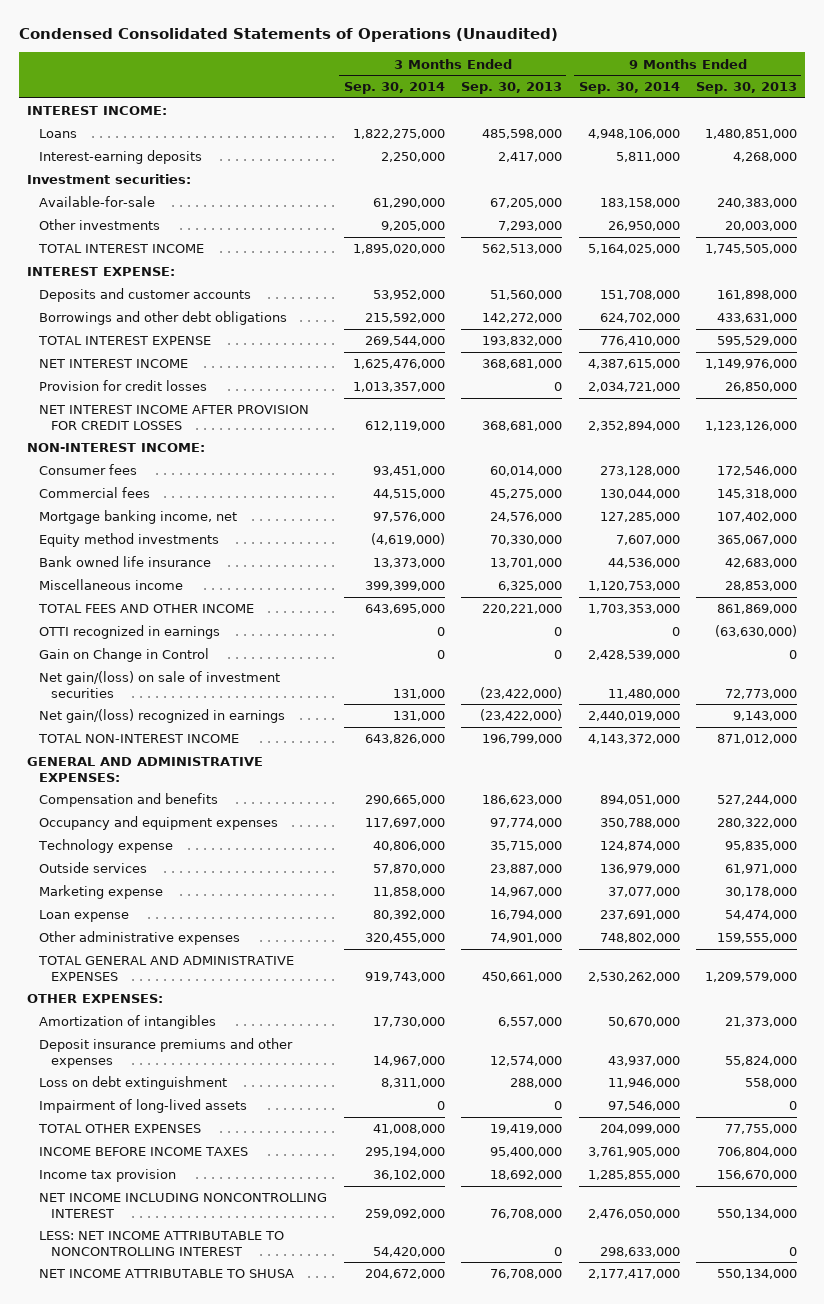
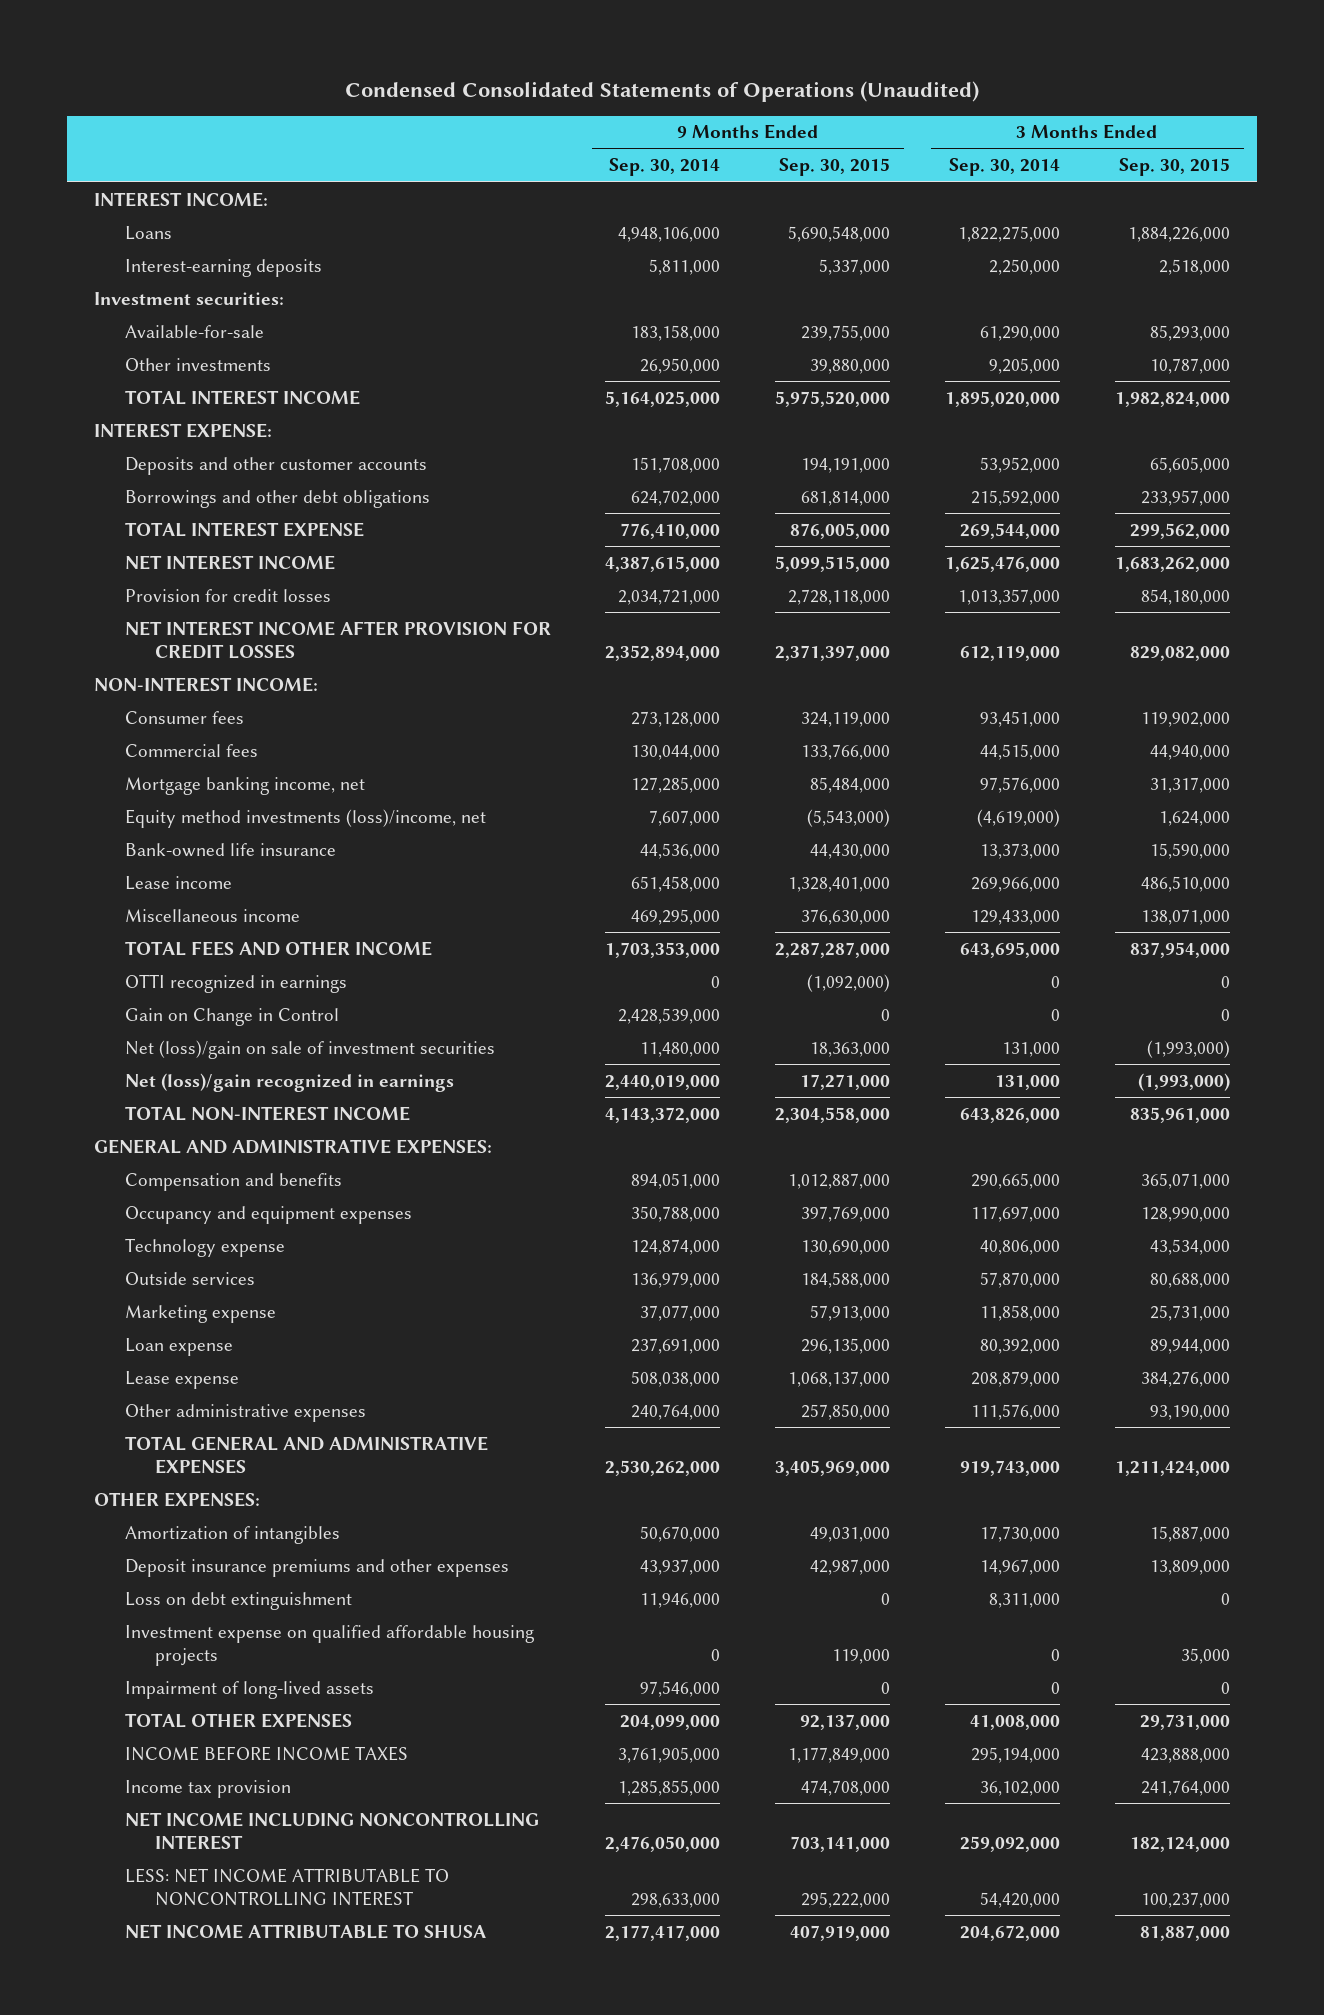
[461,82,563,95] Sep. 30, 2013 -> none
[696,82,798,95] Sep. 30, 2013 -> none
none -> [779,158,891,177] Sep. 30, 2015
none -> [1118,158,1230,177] Sep. 30, 2015
[39,288,252,303] Deposits and customer accounts -> [124,456,427,475] Deposits and other customer accounts
[39,533,220,548] Equity method investments -> [124,808,486,828] Equity method investments (loss)/income, net
[39,556,212,568] Bank owned life insurance -> [124,842,336,857] Bank-owned life insurance
none -> [124,875,232,890] Lease income
[364,581,445,592] 399,399,000 -> [971,909,1061,925] 129,433,000
[587,581,680,592] 1,120,753,000 -> [631,908,721,925] 469,295,000
[39,671,281,698] Net gain/(loss) on sale of investment securities -> [124,1039,495,1059] Net (loss)/gain on sale of investment securities
[39,709,286,724] Net gain/(loss) recognized in earnings -> [124,1072,454,1092] Net (loss)/gain recognized in earnings
none -> [124,1370,239,1389] Lease expense
[364,933,445,944] 320,455,000 -> [971,1403,1061,1420] 111,576,000
[599,933,680,944] 748,802,000 -> [631,1403,721,1420] 240,764,000
none -> [124,1624,534,1667] Investment expense on qualified affordable housing projects

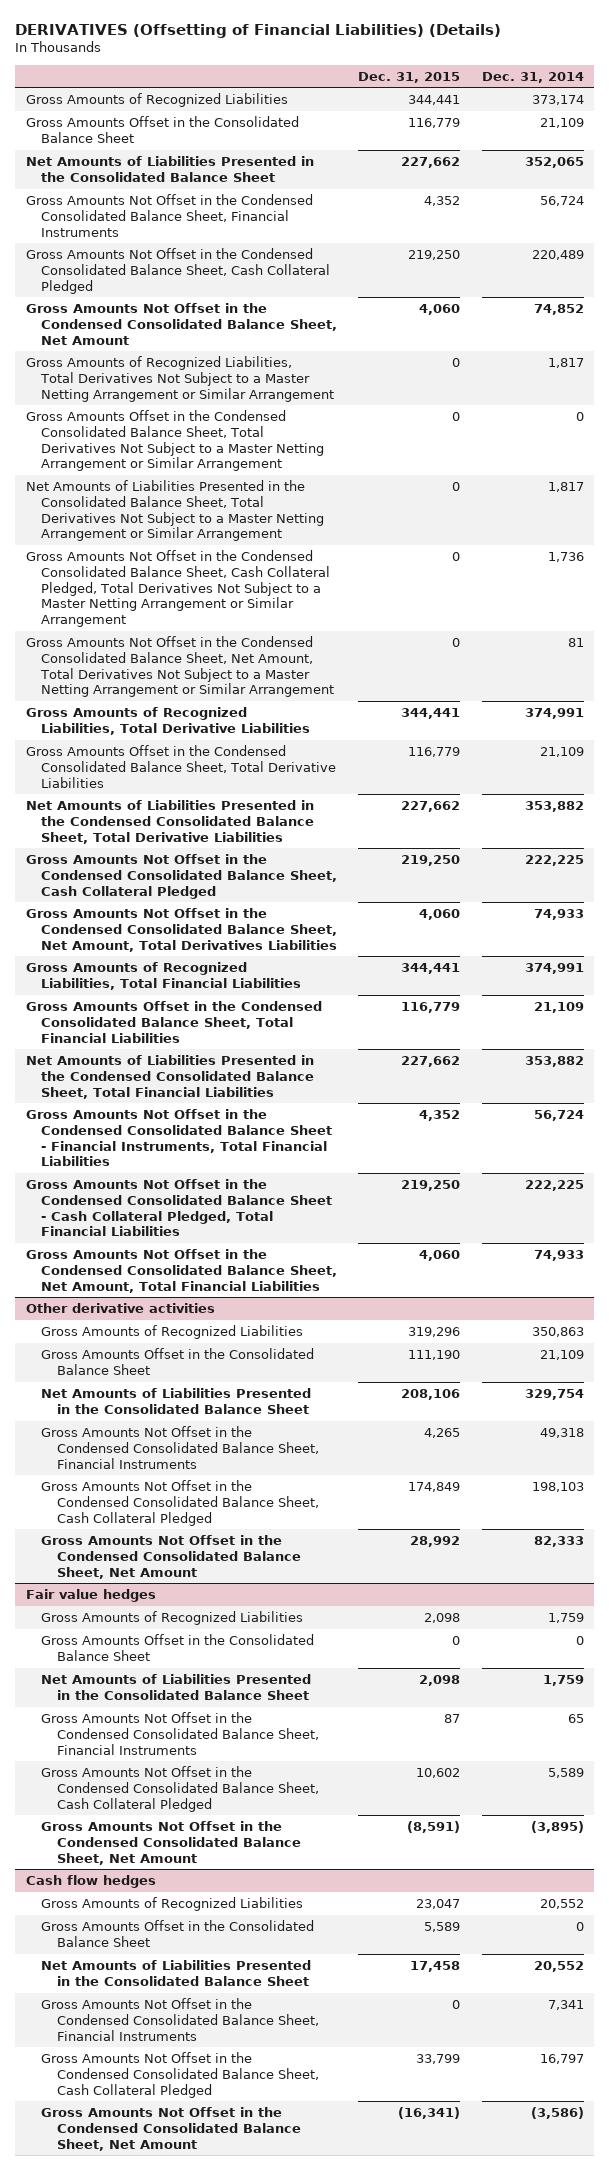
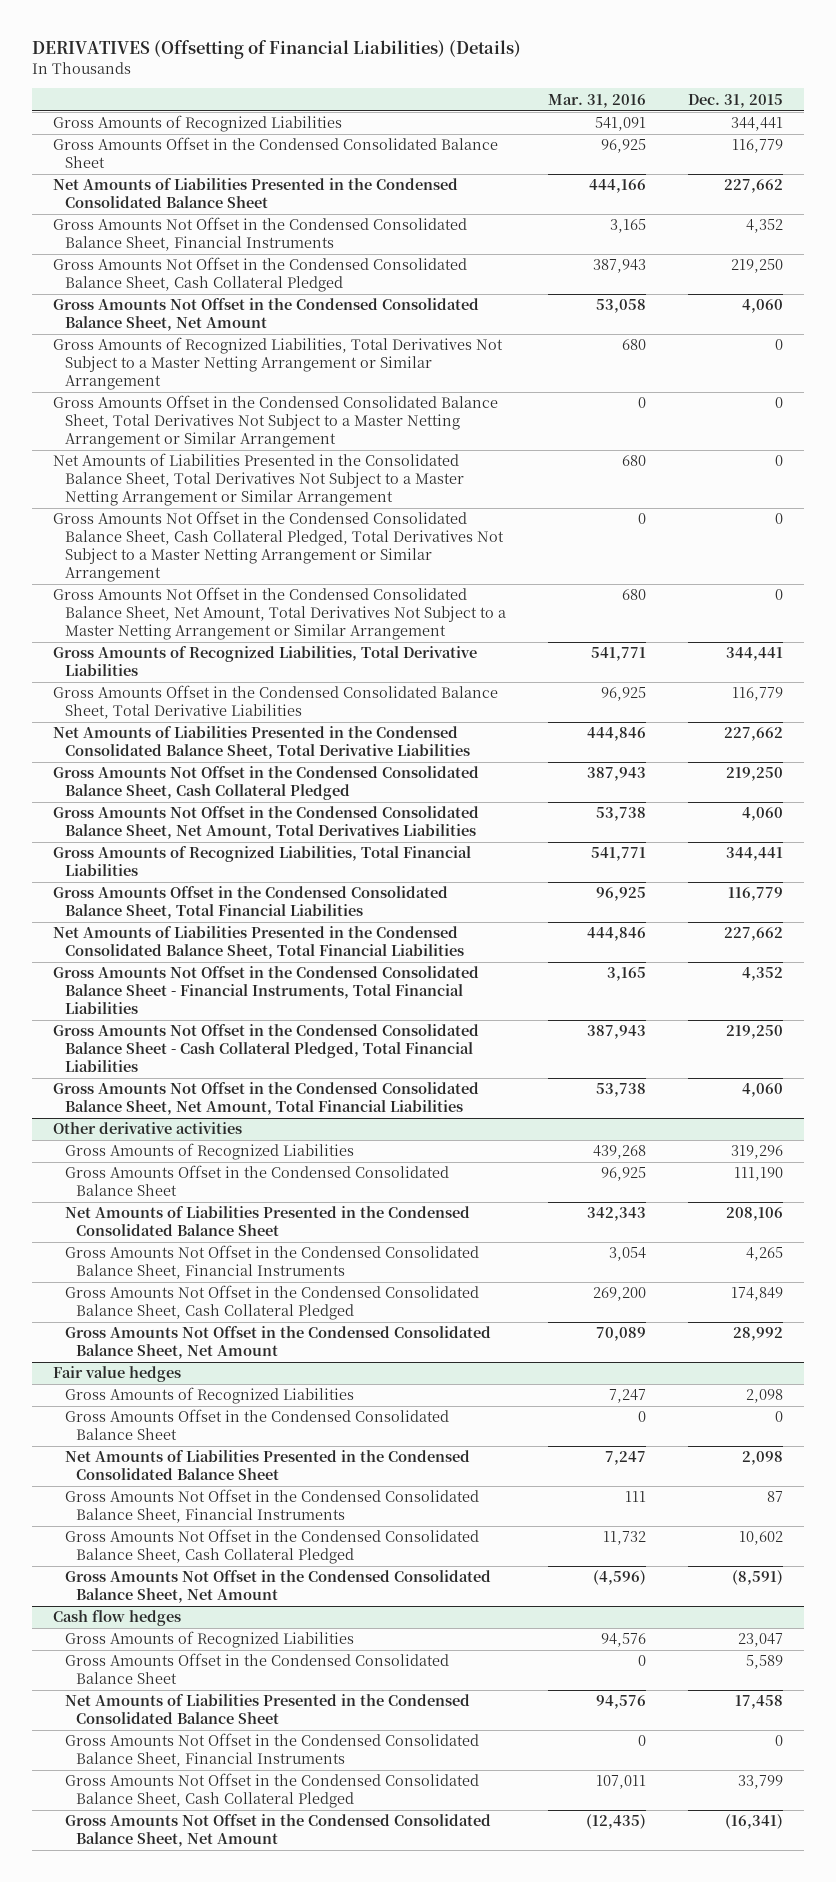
[481,71,584,83] Dec. 31, 2014 -> none
none -> [547,93,646,108] Mar. 31, 2016
[25,115,299,143] Gross Amounts Offset in the Consolidated Balance Sheet -> [53,137,499,169] Gross Amounts Offset in the Condensed Consolidated Balance Sheet
[25,155,314,182] Net Amounts of Liabilities Presented in the Consolidated Balance Sheet -> [53,178,459,209] Net Amounts of Liabilities Presented in the Condensed Consolidated Balance Sheet
[41,1347,315,1375] Gross Amounts Offset in the Consolidated Balance Sheet -> [64,1165,449,1197] Gross Amounts Offset in the Condensed Consolidated Balance Sheet
[41,1387,312,1414] Net Amounts of Liabilities Presented in the Consolidated Balance Sheet -> [64,1206,470,1237] Net Amounts of Liabilities Presented in the Condensed Consolidated Balance Sheet
[41,1633,315,1661] Gross Amounts Offset in the Consolidated Balance Sheet -> [64,1409,449,1441] Gross Amounts Offset in the Condensed Consolidated Balance Sheet
[41,1673,312,1700] Net Amounts of Liabilities Presented in the Consolidated Balance Sheet -> [64,1450,470,1481] Net Amounts of Liabilities Presented in the Condensed Consolidated Balance Sheet
[41,1919,315,1947] Gross Amounts Offset in the Consolidated Balance Sheet -> [64,1653,449,1685] Gross Amounts Offset in the Condensed Consolidated Balance Sheet
[41,1959,312,1986] Net Amounts of Liabilities Presented in the Consolidated Balance Sheet -> [64,1694,470,1725] Net Amounts of Liabilities Presented in the Condensed Consolidated Balance Sheet

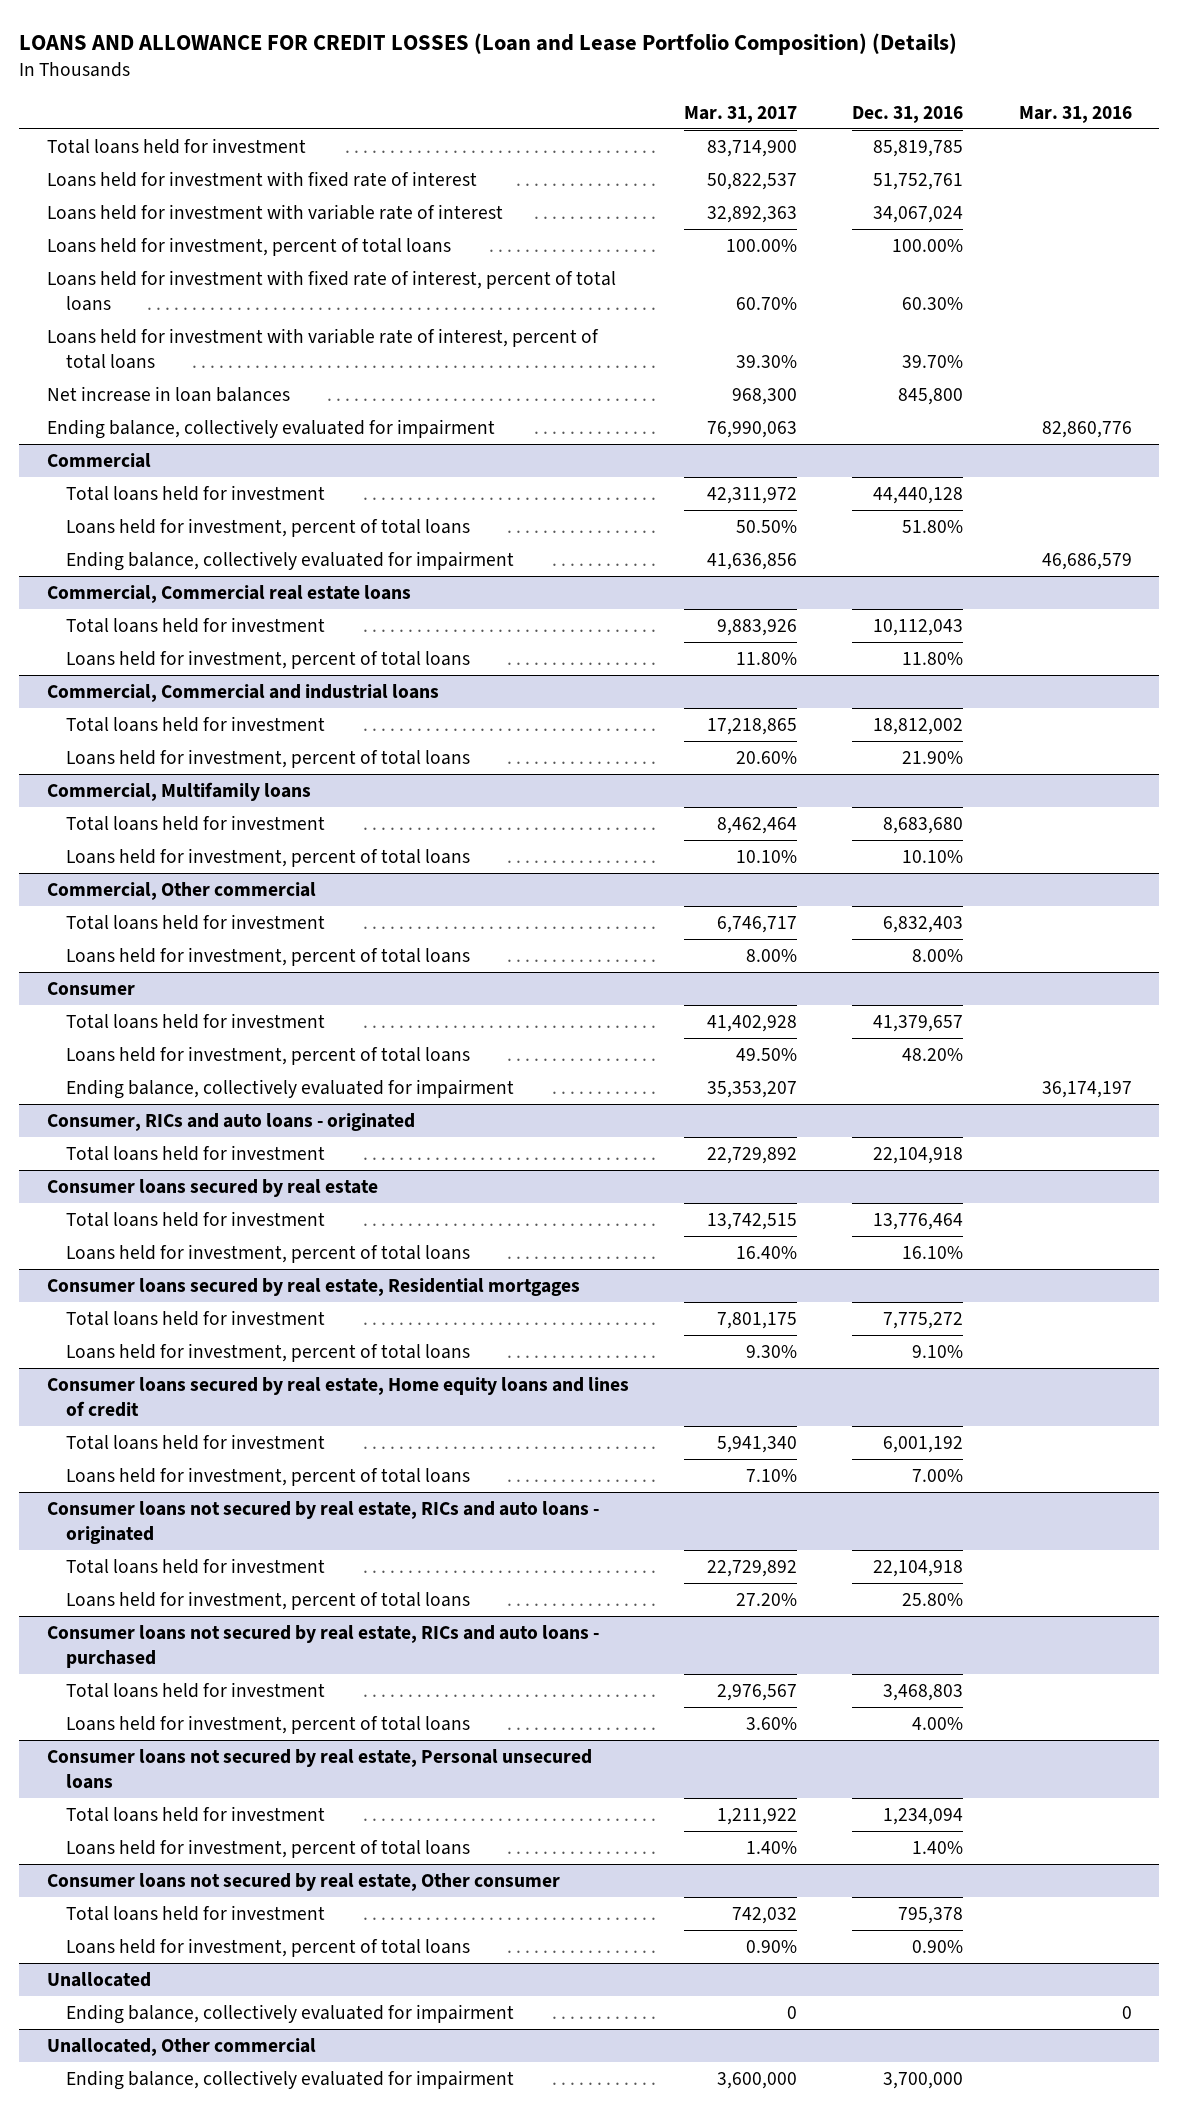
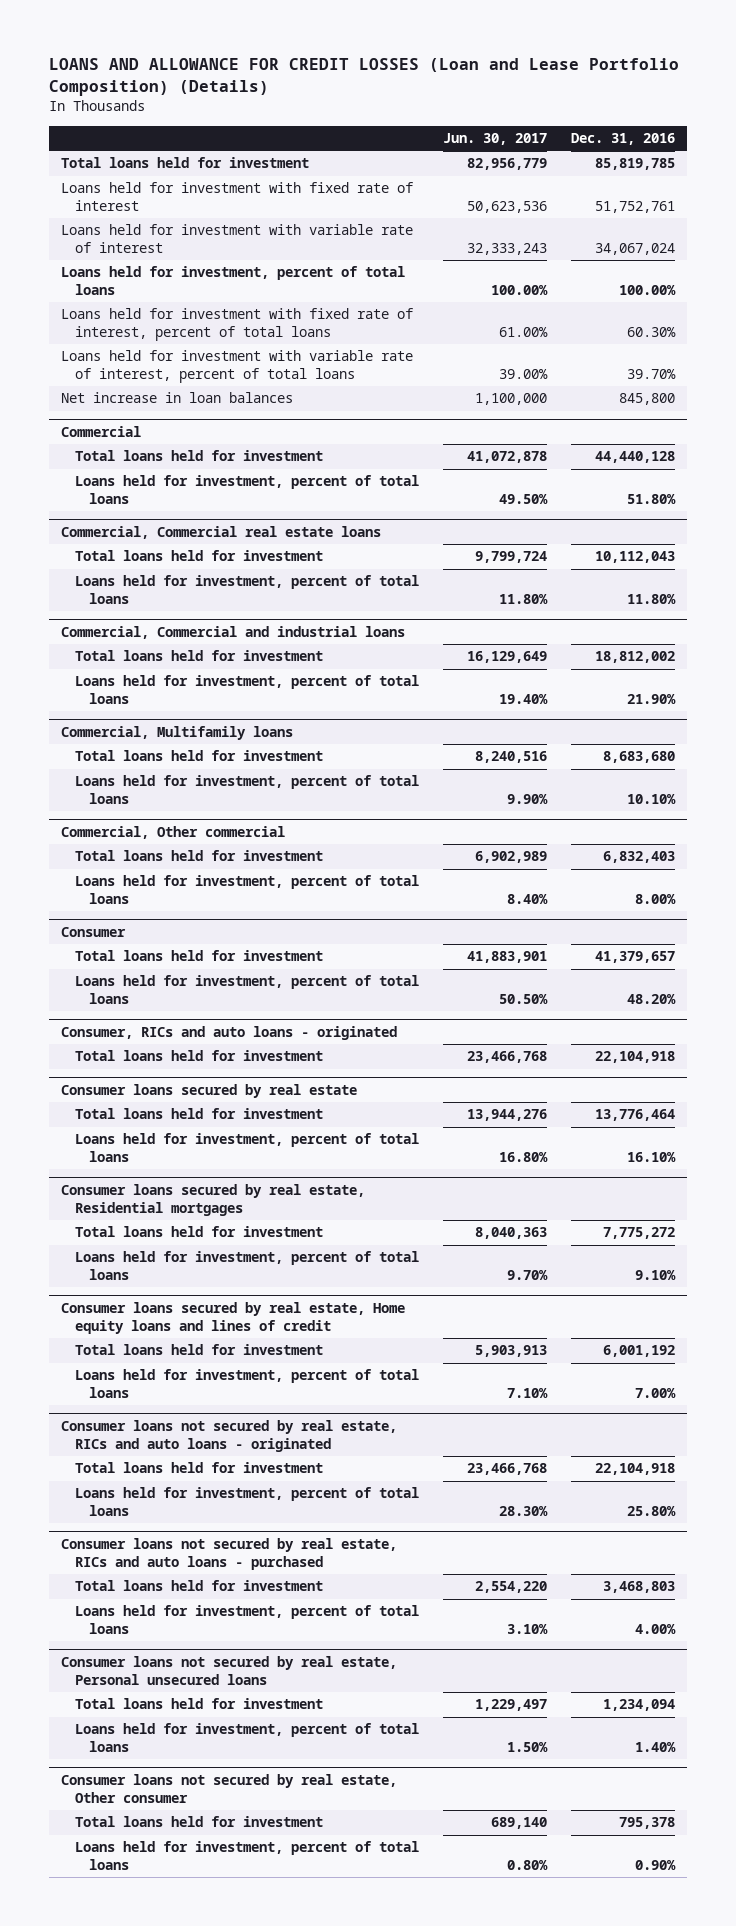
[684,105,798,123] Mar. 31, 2017 -> none
[1018,105,1132,123] Mar. 31, 2016 -> none
none -> [442,132,547,145] Jun. 30, 2017
[46,418,495,439] Ending balance, collectively evaluated for impairment -> none
[65,550,514,571] Ending balance, collectively evaluated for impairment -> none
[65,1078,514,1099] Ending balance, collectively evaluated for impairment -> none
[46,1971,151,1987] Unallocated -> none
[65,2003,514,2024] Ending balance, collectively evaluated for impairment -> none
[46,2037,316,2056] Unallocated, Other commercial -> none
[65,2069,514,2090] Ending balance, collectively evaluated for impairment -> none

